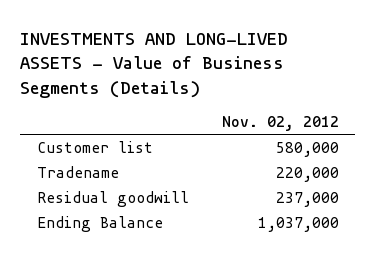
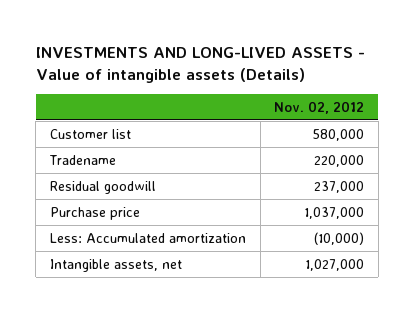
[20,32,289,98] INVESTMENTS AND LONG-LIVED ASSETS - Value of Business Segments (Details) -> [35,46,365,83] INVESTMENTS AND LONG-LIVED ASSETS - Value of intangible assets (Details)
[36,215,163,232] Ending Balance -> [49,206,140,220] Purchase price
none -> [49,232,246,243] Less: Accumulated amortization
none -> [49,258,182,272] Intangible assets, net

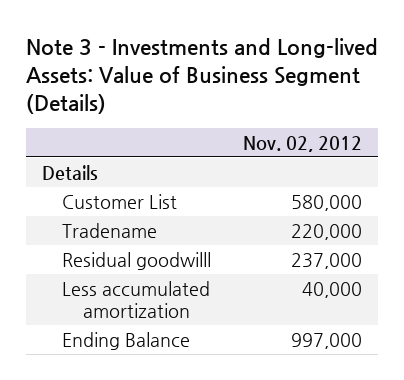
[35,46,365,83] INVESTMENTS AND LONG-LIVED ASSETS - Value of intangible assets (Details) -> [25,37,378,114] Note 3 - Investments and Long-lived Assets: Value of Business Segment (Details)
none -> [41,164,98,180] Details
[49,128,131,139] Customer list -> [62,193,178,209] Customer List
[49,206,140,220] Purchase price -> none
[49,258,182,272] Intangible assets, net -> none
[49,180,156,194] Residual goodwill -> [62,251,212,270] Residual goodwilll
[49,232,246,243] Less: Accumulated amortization -> [62,280,211,318] Less accumulated amortization
[314,231,365,245] (10,000) -> [302,281,363,298] 40,000
none -> [62,331,191,350] Ending Balance

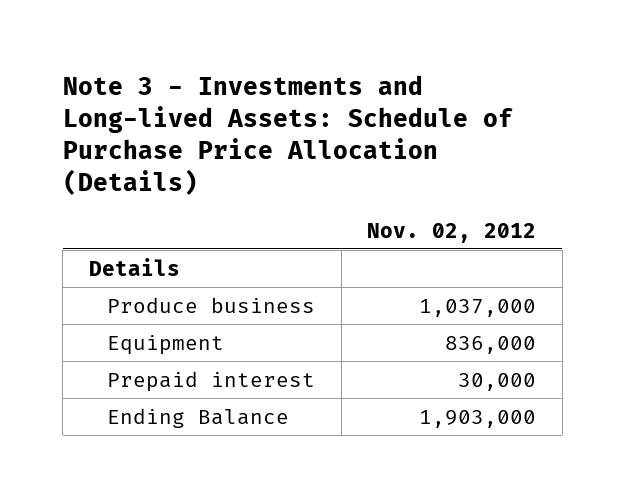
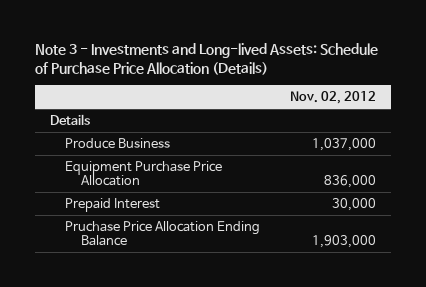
[107,296,316,313] Produce business -> [65,137,171,149] Produce Business
[107,334,225,355] Equipment -> [65,160,223,187] Equipment Purchase Price Allocation
[107,370,316,392] Prepaid interest -> [65,197,161,212] Prepaid Interest
[107,407,290,428] Ending Balance -> [65,220,261,247] Pruchase Price Allocation Ending Balance

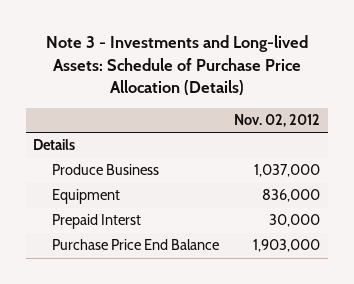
[65,160,223,187] Equipment Purchase Price Allocation -> [52,189,121,205] Equipment
[65,197,161,212] Prepaid Interest -> [52,214,142,230] Prepaid Interst
[65,220,261,247] Pruchase Price Allocation Ending Balance -> [52,239,220,251] Purchase Price End Balance

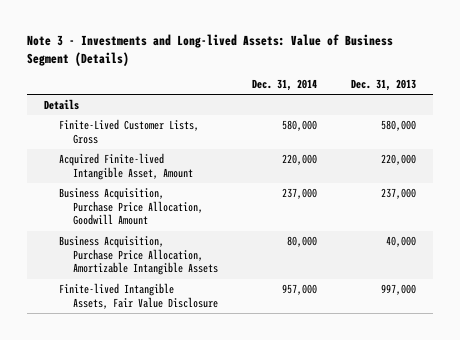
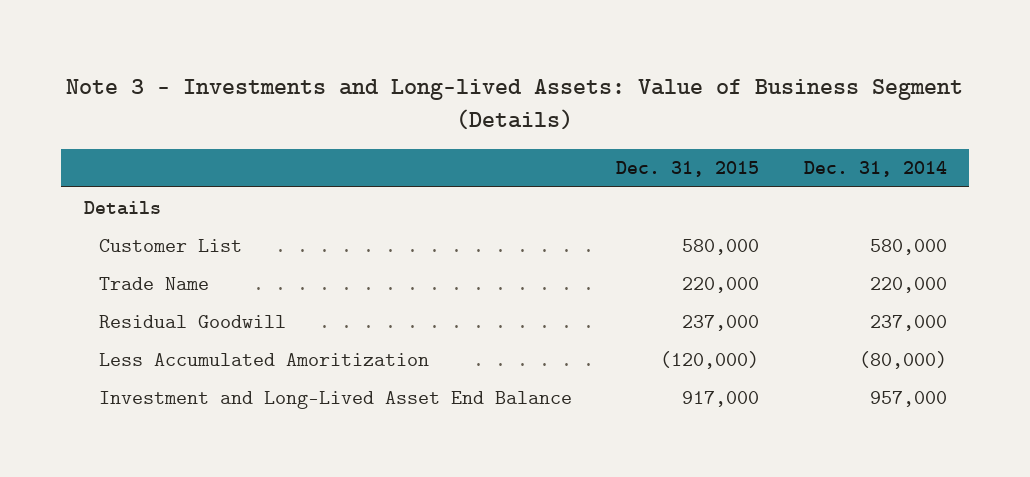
[350,79,416,92] Dec. 31, 2013 -> none
none -> [616,161,760,178] Dec. 31, 2015
[58,236,219,276] Business Acquisition, Purchase Price Allocation, Amortizable Intangible Assets -> none
[58,119,199,144] Finite-Lived Customer Lists, Gross -> [98,238,242,252] Customer List
[58,153,194,180] Acquired Finite-lived Intangible Asset, Amount -> [98,276,209,290] Trade Name
[58,188,204,226] Business Acquisition, Purchase Price Allocation, Goodwill Amount -> [98,314,286,328] Residual Goodwill
none -> [98,352,429,366] Less Accumulated Amoritization
[58,283,219,309] Finite-lived Intangible Assets, Fair Value Disclosure -> [98,390,572,409] Investment and Long-Lived Asset End Balance

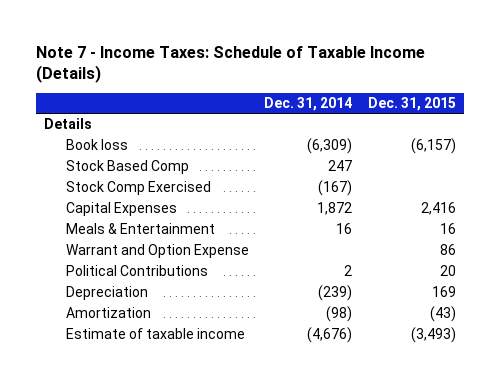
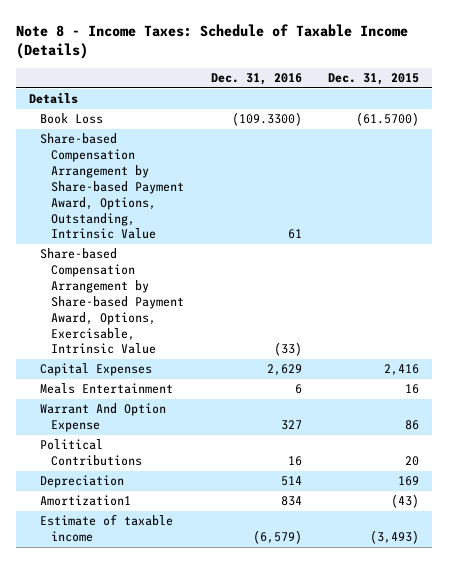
[36,45,426,84] Note 7 - Income Taxes: Schedule of Taxable Income (Details) -> [16,23,409,60] Note 8 - Income Taxes: Schedule of Taxable Income (Details)
[264,96,353,111] Dec. 31, 2014 -> none
none -> [210,73,302,86] Dec. 31, 2016
[65,139,128,151] Book loss -> [40,113,104,125] Book Loss
[411,138,457,155] (6,157) -> [356,112,420,127] (61.5700)
[65,160,189,175] Stock Based Comp -> [40,133,185,240] Share-based Compensation Arrangement by Share-based Payment Award, Options, Outstanding, Intrinsic Value
[65,181,211,196] Stock Comp Exercised -> [40,248,185,355] Share-based Compensation Arrangement by Share-based Payment Award, Options, Exercisable, Intrinsic Value
[65,223,215,235] Meals & Entertainment -> [40,383,174,395] Meals Entertainment
[65,244,249,259] Warrant and Option Expense -> [40,403,167,433] Warrant And Option Expense
[65,307,151,319] Amortization -> [40,495,132,507] Amortization1

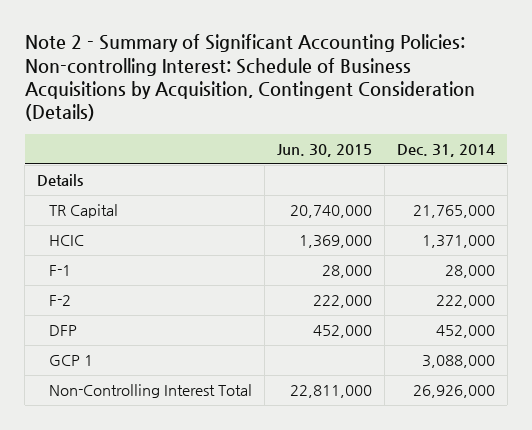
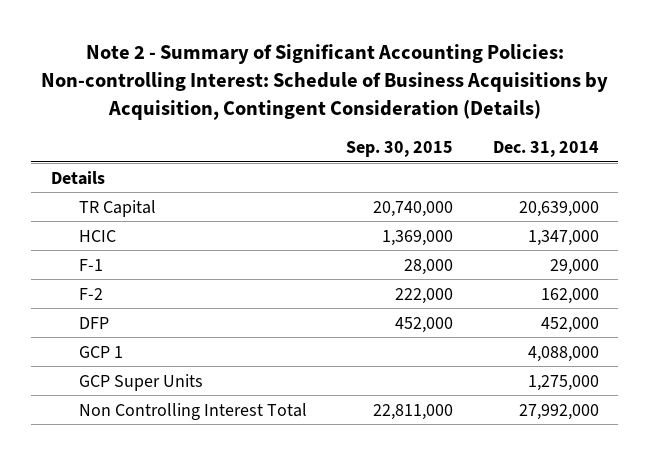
[276,143,372,157] Jun. 30, 2015 -> none
none -> [346,141,454,158] Sep. 30, 2015
[412,205,495,219] 21,765,000 -> [518,200,599,217] 20,639,000
[421,235,495,249] 1,371,000 -> [527,229,599,246] 1,347,000
[444,265,495,279] 28,000 -> [549,258,599,275] 29,000
[435,295,495,309] 222,000 -> [540,287,599,304] 162,000
[421,355,495,369] 3,088,000 -> [527,345,599,362] 4,088,000
none -> [78,373,203,391] GCP Super Units
[48,384,252,399] Non-Controlling Interest Total -> [78,402,307,420] Non Controlling Interest Total
[412,385,495,399] 26,926,000 -> [518,403,599,420] 27,992,000

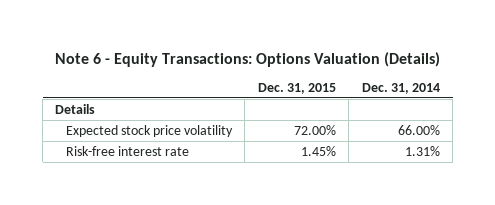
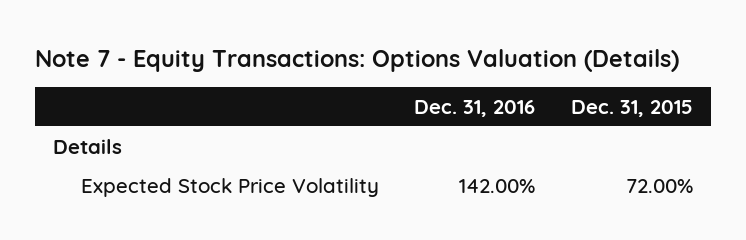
[54,51,440,67] Note 6 - Equity Transactions: Options Valuation (Details) -> [35,48,680,72] Note 7 - Equity Transactions: Options Valuation (Details)
[361,82,440,94] Dec. 31, 2014 -> none
none -> [414,99,536,117] Dec. 31, 2016
[65,145,189,156] Risk-free interest rate -> none
[65,124,233,137] Expected stock price volatility -> [80,177,379,197] Expected Stock Price Volatility

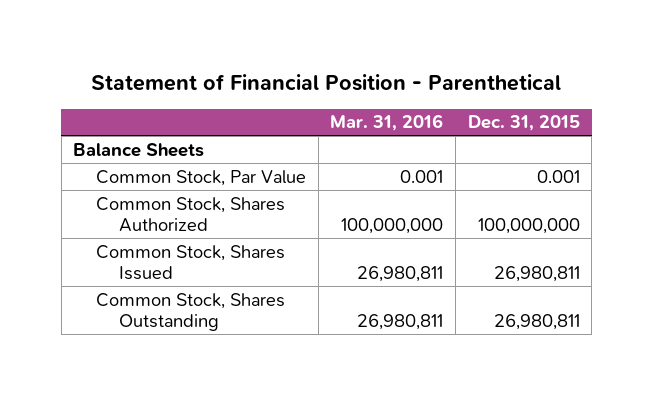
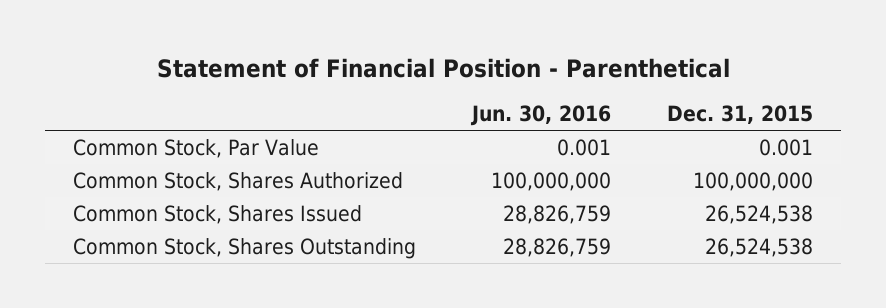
[330,114,444,132] Mar. 31, 2016 -> none
none -> [469,105,611,127] Jun. 30, 2016
[73,142,205,157] Balance Sheets -> none
[493,266,580,283] 26,980,811 -> [704,205,813,225] 26,524,538
[493,314,580,331] 26,980,811 -> [704,238,813,258] 26,524,538

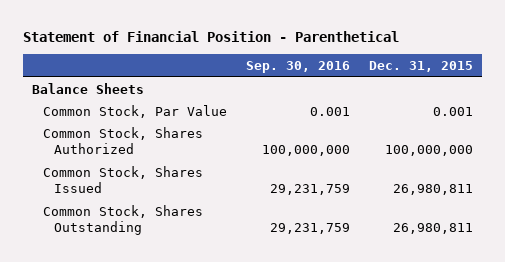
[469,105,611,127] Jun. 30, 2016 -> none
none -> [245,61,350,74] Sep. 30, 2016
none -> [32,82,145,94] Balance Sheets
[704,205,813,225] 26,524,538 -> [392,183,473,195] 26,980,811
[704,238,813,258] 26,524,538 -> [392,222,473,234] 26,980,811

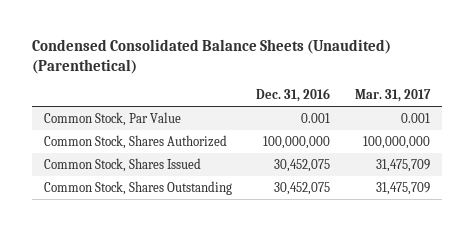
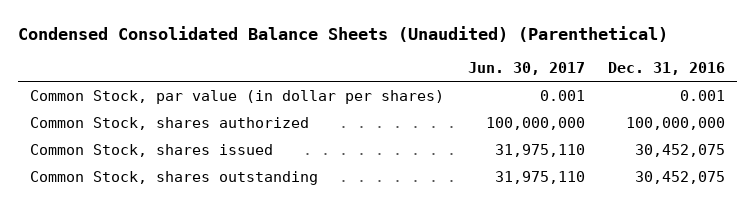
[354,89,431,103] Mar. 31, 2017 -> none
none -> [467,61,585,75] Jun. 30, 2017
[43,111,181,126] Common Stock, Par Value -> [29,89,444,104] Common Stock, par value (in dollar per shares)
[43,134,227,149] Common Stock, Shares Authorized -> [29,116,309,130] Common Stock, shares authorized
[43,157,201,172] Common Stock, Shares Issued -> [29,143,273,157] Common Stock, shares issued
[43,180,232,195] Common Stock, Shares Outstanding -> [29,170,318,185] Common Stock, shares outstanding

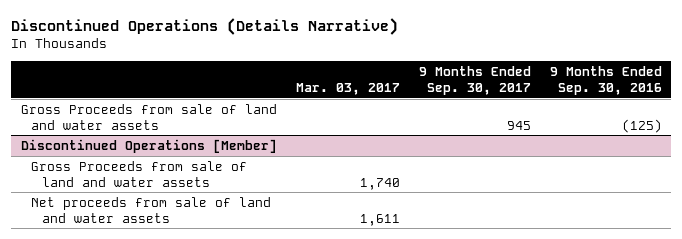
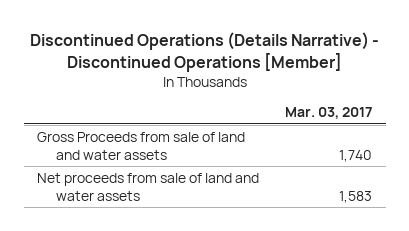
[11,18,399,36] Discontinued Operations (Details Narrative) -> [29,31,379,72] Discontinued Operations (Details Narrative) - Discontinued Operations [Member]
[418,66,531,95] 9 Months Ended Sep. 30, 2017 -> none
[549,66,662,95] 9 Months Ended Sep. 30, 2016 -> none
[20,103,277,130] Gross Proceeds from sale of land and water assets -> none
[20,138,277,153] Discontinued Operations [Member] -> none
[359,213,400,226] 1,611 -> [339,190,373,203] 1,583

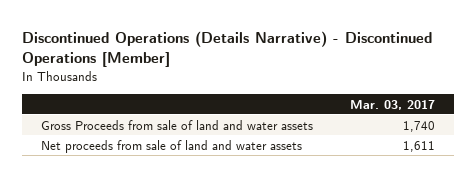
[339,190,373,203] 1,583 -> [403,140,436,152] 1,611

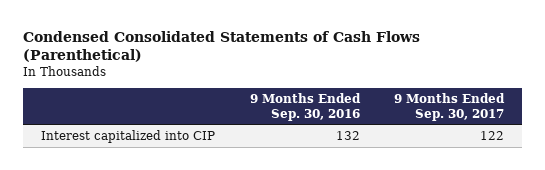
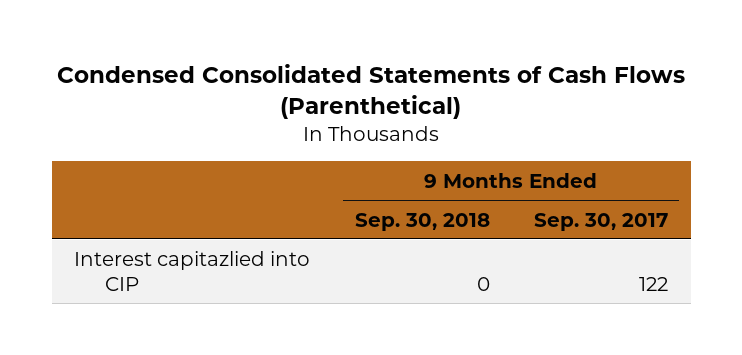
[249,93,361,121] 9 Months Ended Sep. 30, 2016 -> none
none -> [354,212,490,231] Sep. 30, 2018
[40,130,215,144] Interest capitalized into CIP -> [73,251,310,292] Interest capitazlied into CIP

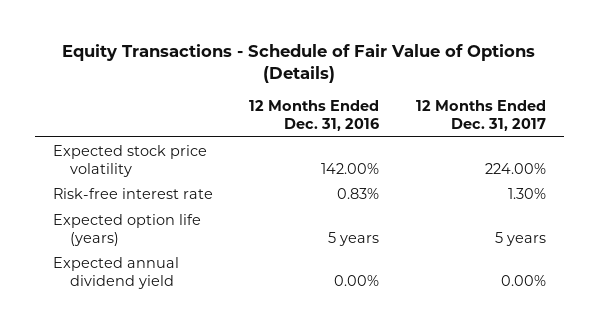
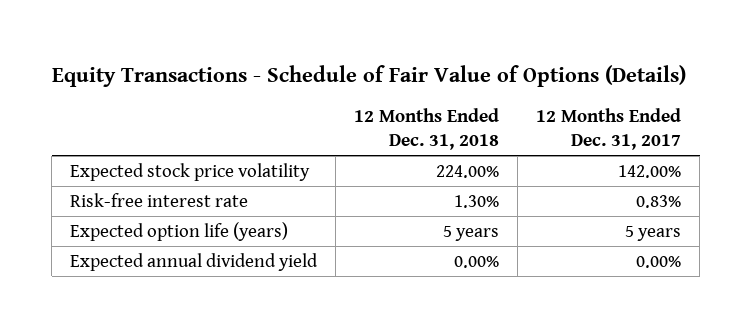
[249,100,380,131] 12 Months Ended Dec. 31, 2016 -> none
none -> [354,107,500,151] 12 Months Ended Dec. 31, 2018
[484,162,546,174] 224.00% -> [618,164,682,178] 142.00%
[507,187,546,199] 1.30% -> [636,194,682,208] 0.83%

